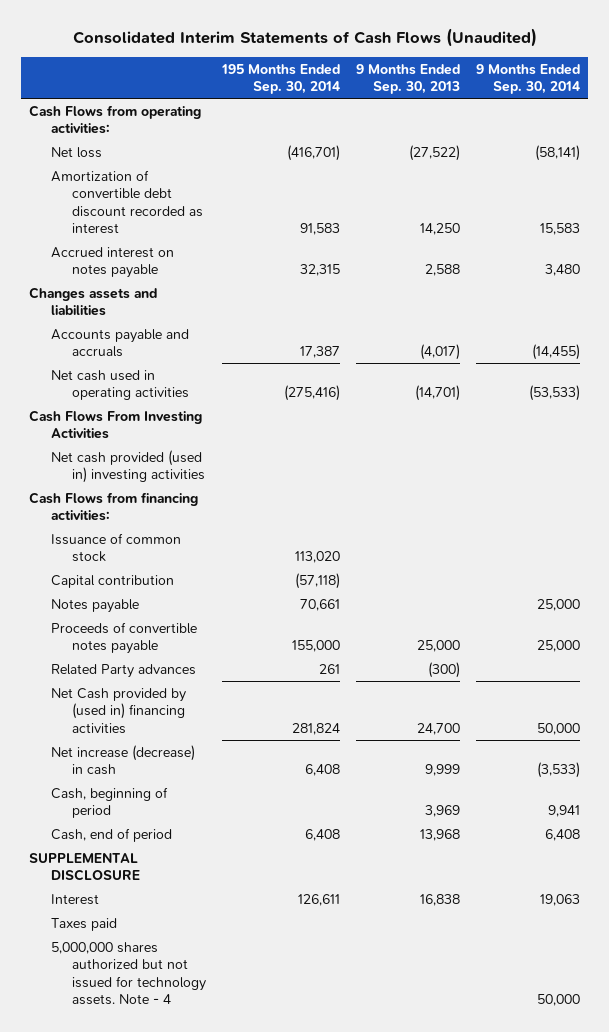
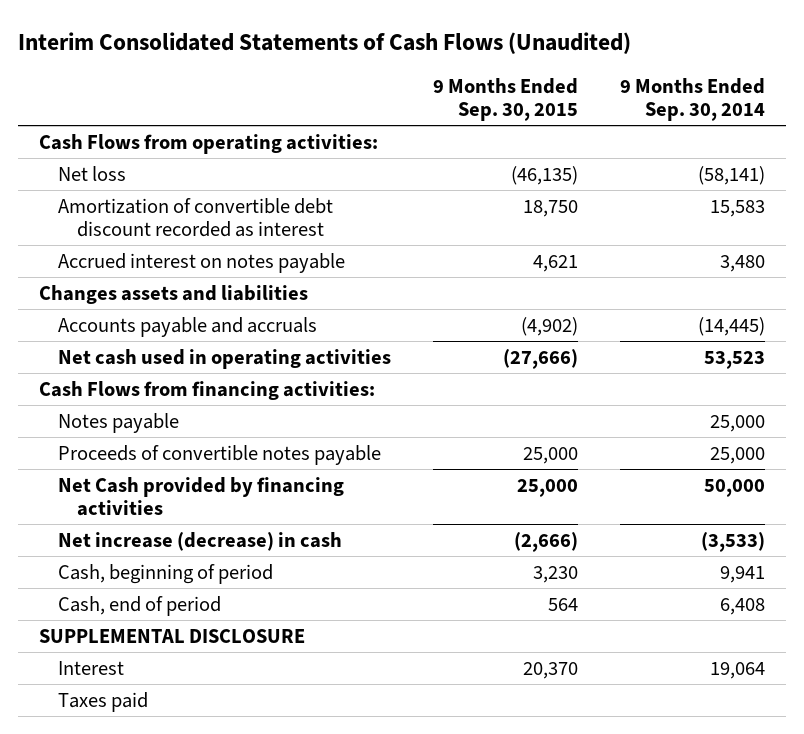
[72,28,537,48] Consolidated Interim Statements of Cash Flows (Unaudited) -> [17,31,631,54] Interim Consolidated Statements of Cash Flows (Unaudited)
[221,63,341,95] 195 Months Ended Sep. 30, 2014 -> none
[356,63,461,95] 9 Months Ended Sep. 30, 2013 -> none
none -> [432,77,578,121] 9 Months Ended Sep. 30, 2015
[29,409,203,440] Cash Flows From Investing Activities -> none
[50,449,206,484] Net cash provided (used in) investing activities -> none
[532,344,581,361] (14,455) -> [697,316,765,336] (14,445)
[529,385,581,402] (53,533) -> [703,350,765,369] 53,523
[50,532,181,563] Issuance of common stock -> none
[50,574,174,588] Capital contribution -> none
[50,663,196,678] Related Party advances -> none
[50,687,186,734] Net Cash provided by (used in) financing activities -> [57,476,344,517] Net Cash provided by financing activities
[540,893,581,906] 19,063 -> [709,661,765,679] 19,064
[50,941,207,1006] 5,000,000 shares authorized but not issued for technology assets. Note - 4 -> none

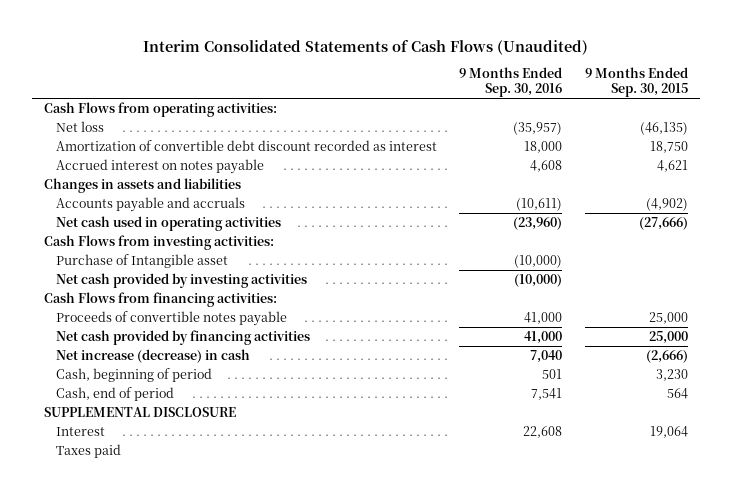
[619,77,765,121] 9 Months Ended Sep. 30, 2014 -> none
none -> [459,67,563,98] 9 Months Ended Sep. 30, 2016
[38,284,308,304] Changes assets and liabilities -> [43,177,241,193] Changes in assets and liabilities
none -> [43,234,274,250] Cash Flows from investing activities:
none -> [55,253,228,268] Purchase of Intangible asset
none -> [55,272,307,288] Net cash provided by investing activities
[57,412,179,433] Notes payable -> none
[57,476,344,517] Net Cash provided by financing activities -> [55,329,310,345] Net cash provided by financing activities
[522,661,578,679] 20,370 -> [650,425,689,438] 19,064

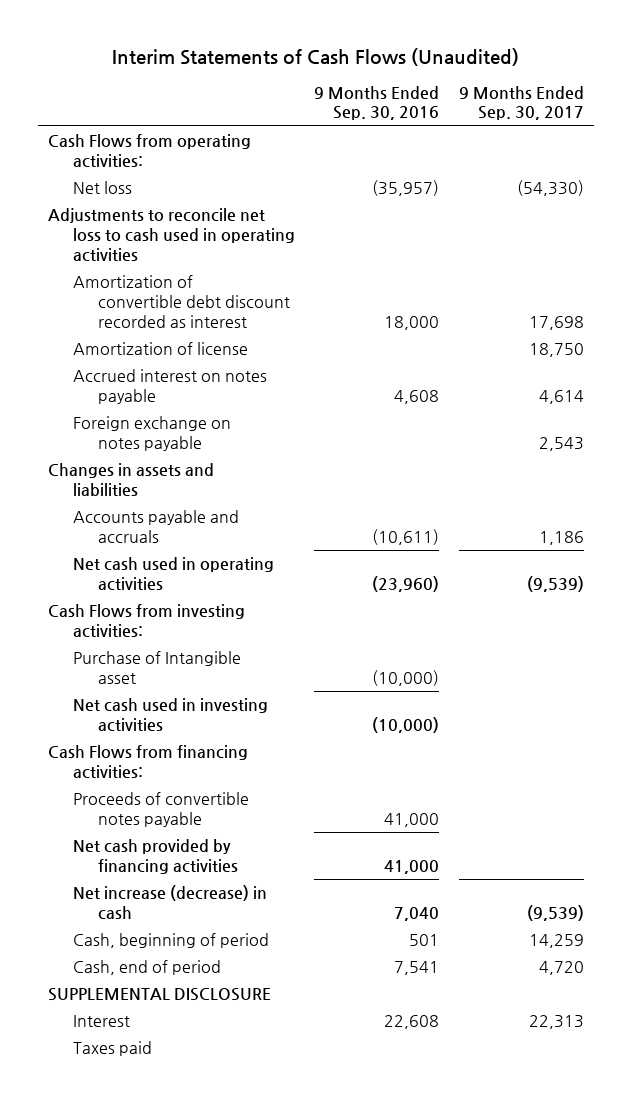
[142,39,588,55] Interim Consolidated Statements of Cash Flows (Unaudited) -> [111,47,519,66] Interim Statements of Cash Flows (Unaudited)
[585,67,689,98] 9 Months Ended Sep. 30, 2015 -> none
none -> [458,85,584,121] 9 Months Ended Sep. 30, 2017
none -> [47,208,295,262] Adjustments to reconcile net loss to cash used in operating activities
none -> [72,342,248,356] Amortization of license
none -> [72,416,231,451] Foreign exchange on notes payable
[55,272,307,288] Net cash provided by investing activities -> [72,698,268,732] Net cash used in investing activities

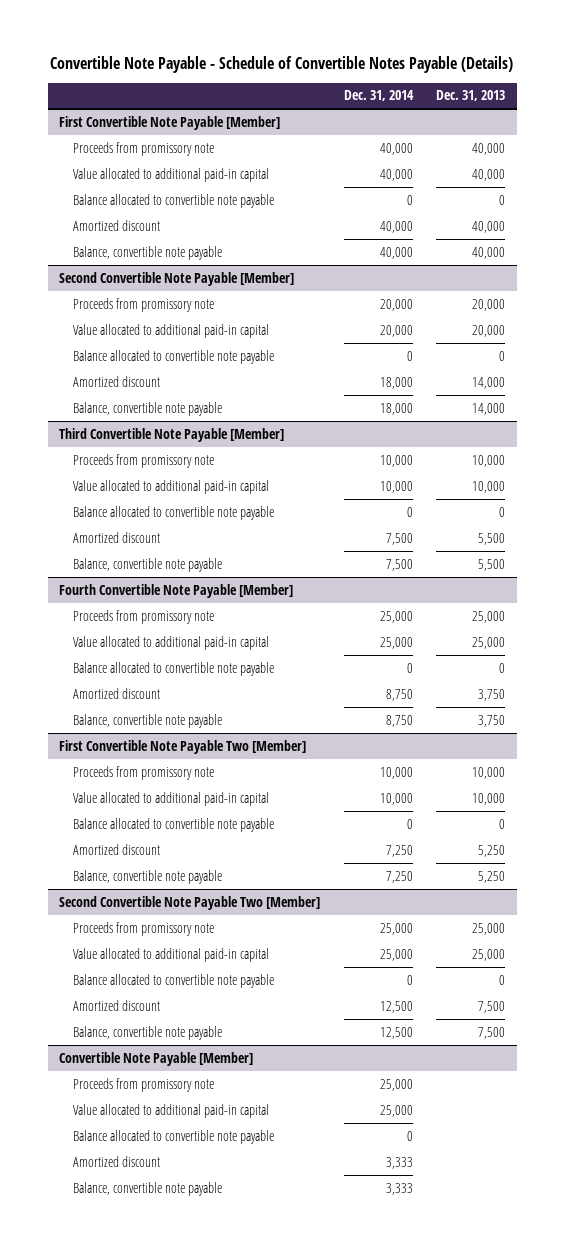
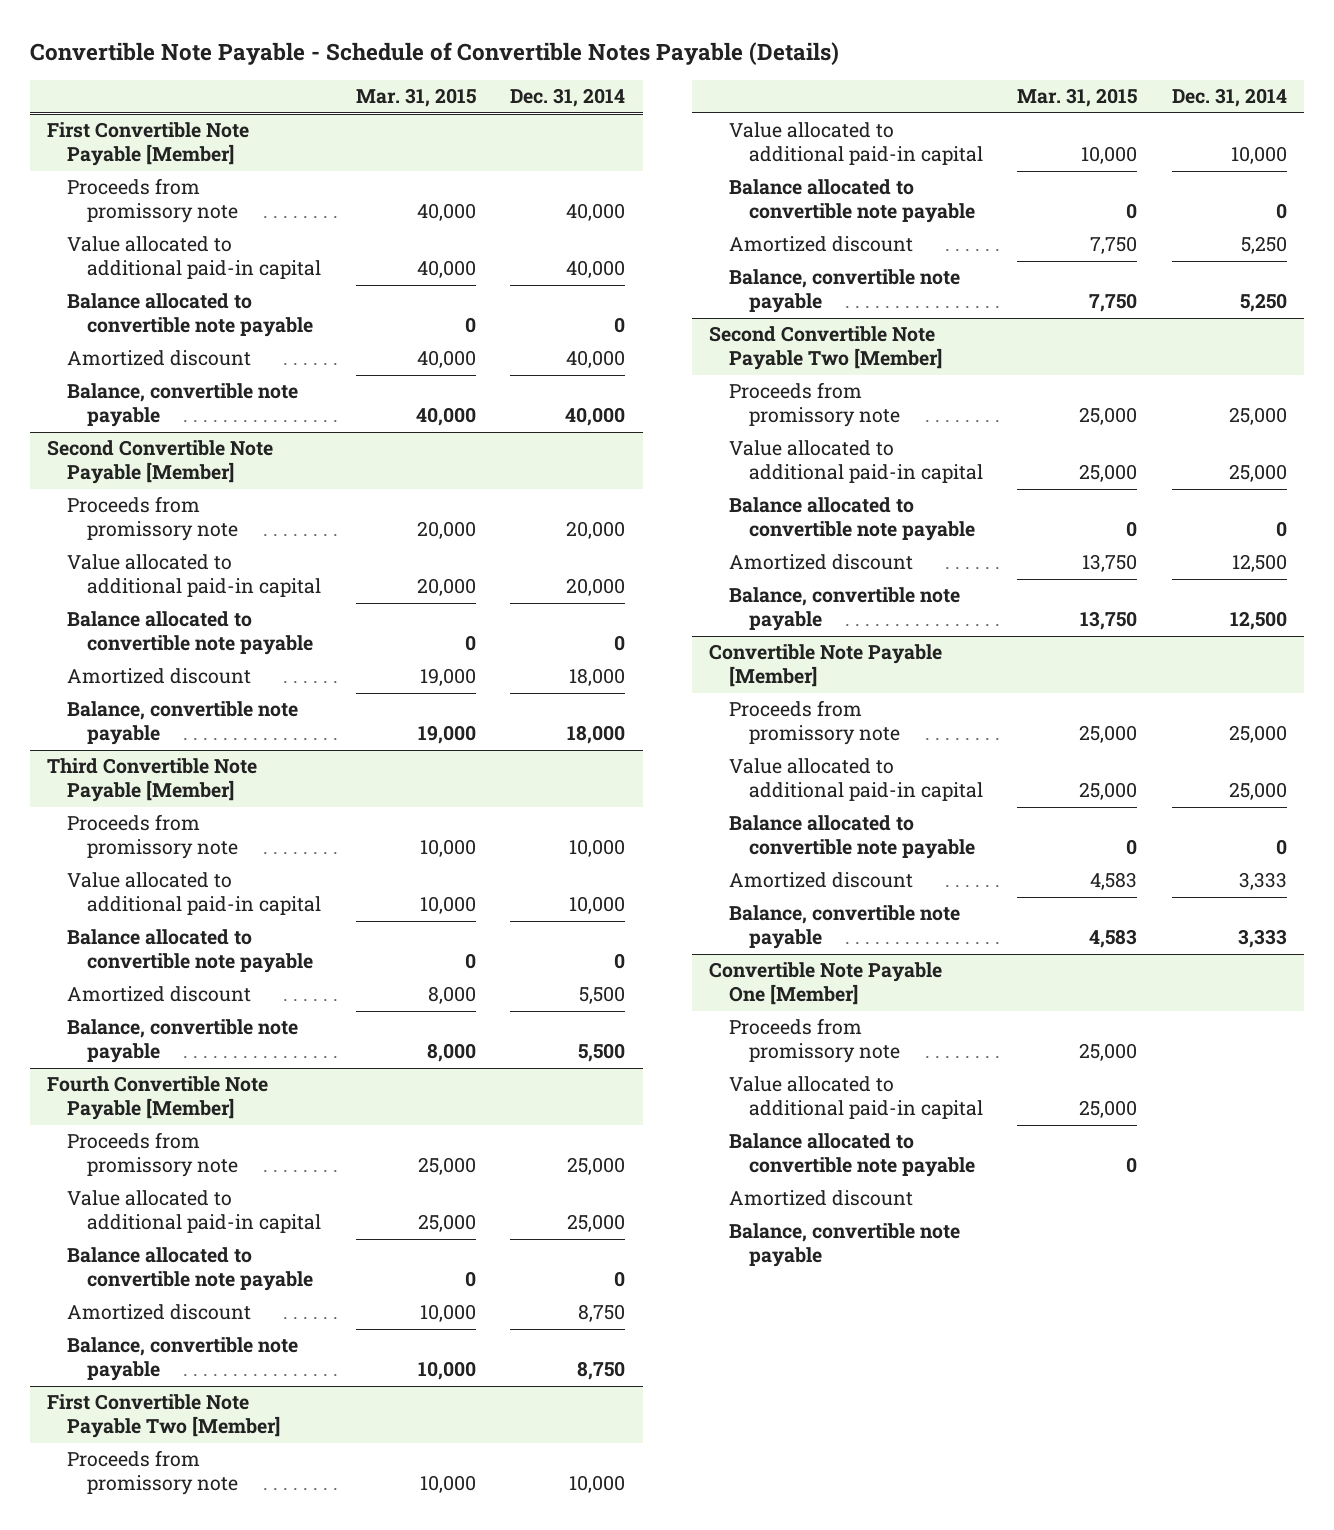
[435,90,505,102] Dec. 31, 2013 -> none
none -> [355,88,476,108] Mar. 31, 2015
[385,532,413,545] 7,500 -> [579,986,626,1005] 5,500
[385,558,413,571] 7,500 -> [578,1043,626,1063] 5,500
[385,844,413,857] 7,250 -> [1240,236,1287,255] 5,250
[385,870,413,883] 7,250 -> [1239,293,1287,313] 5,250
none -> [708,962,942,1006] Convertible Note Payable One [Member]
none -> [728,1018,900,1064] Proceeds from promissory note
none -> [728,1076,983,1120] Value allocated to additional paid-in capital
none -> [728,1133,975,1178] Balance allocated to convertible note payable
none -> [728,1190,913,1207] Amortized discount
none -> [728,1223,960,1268] Balance, convertible note payable

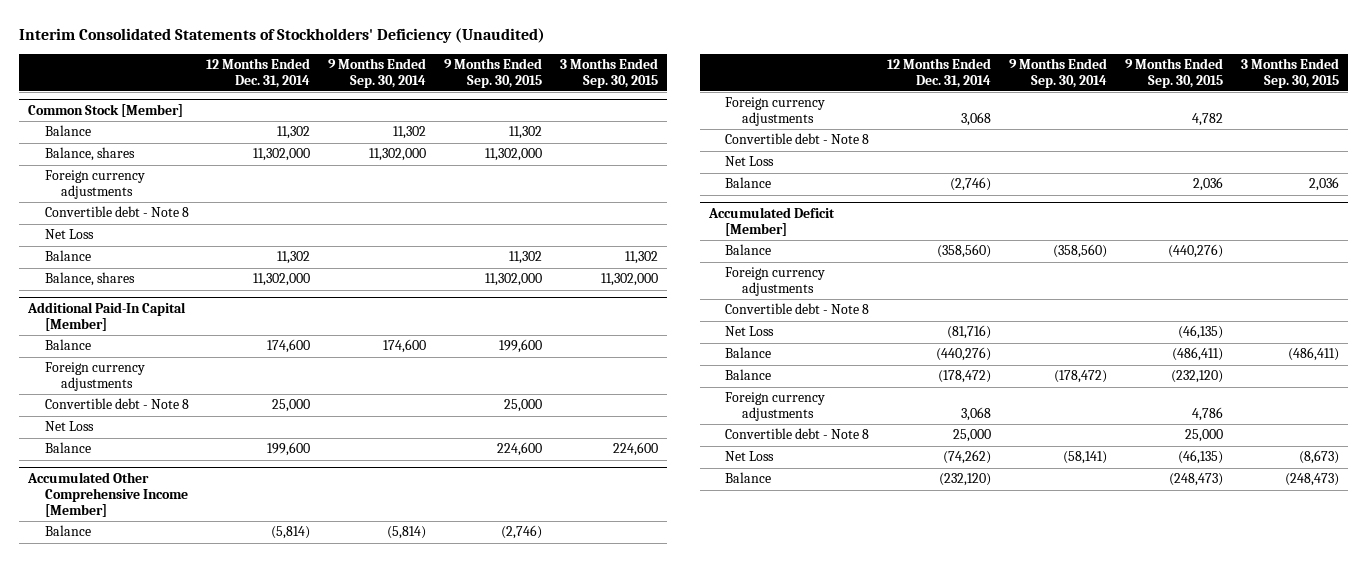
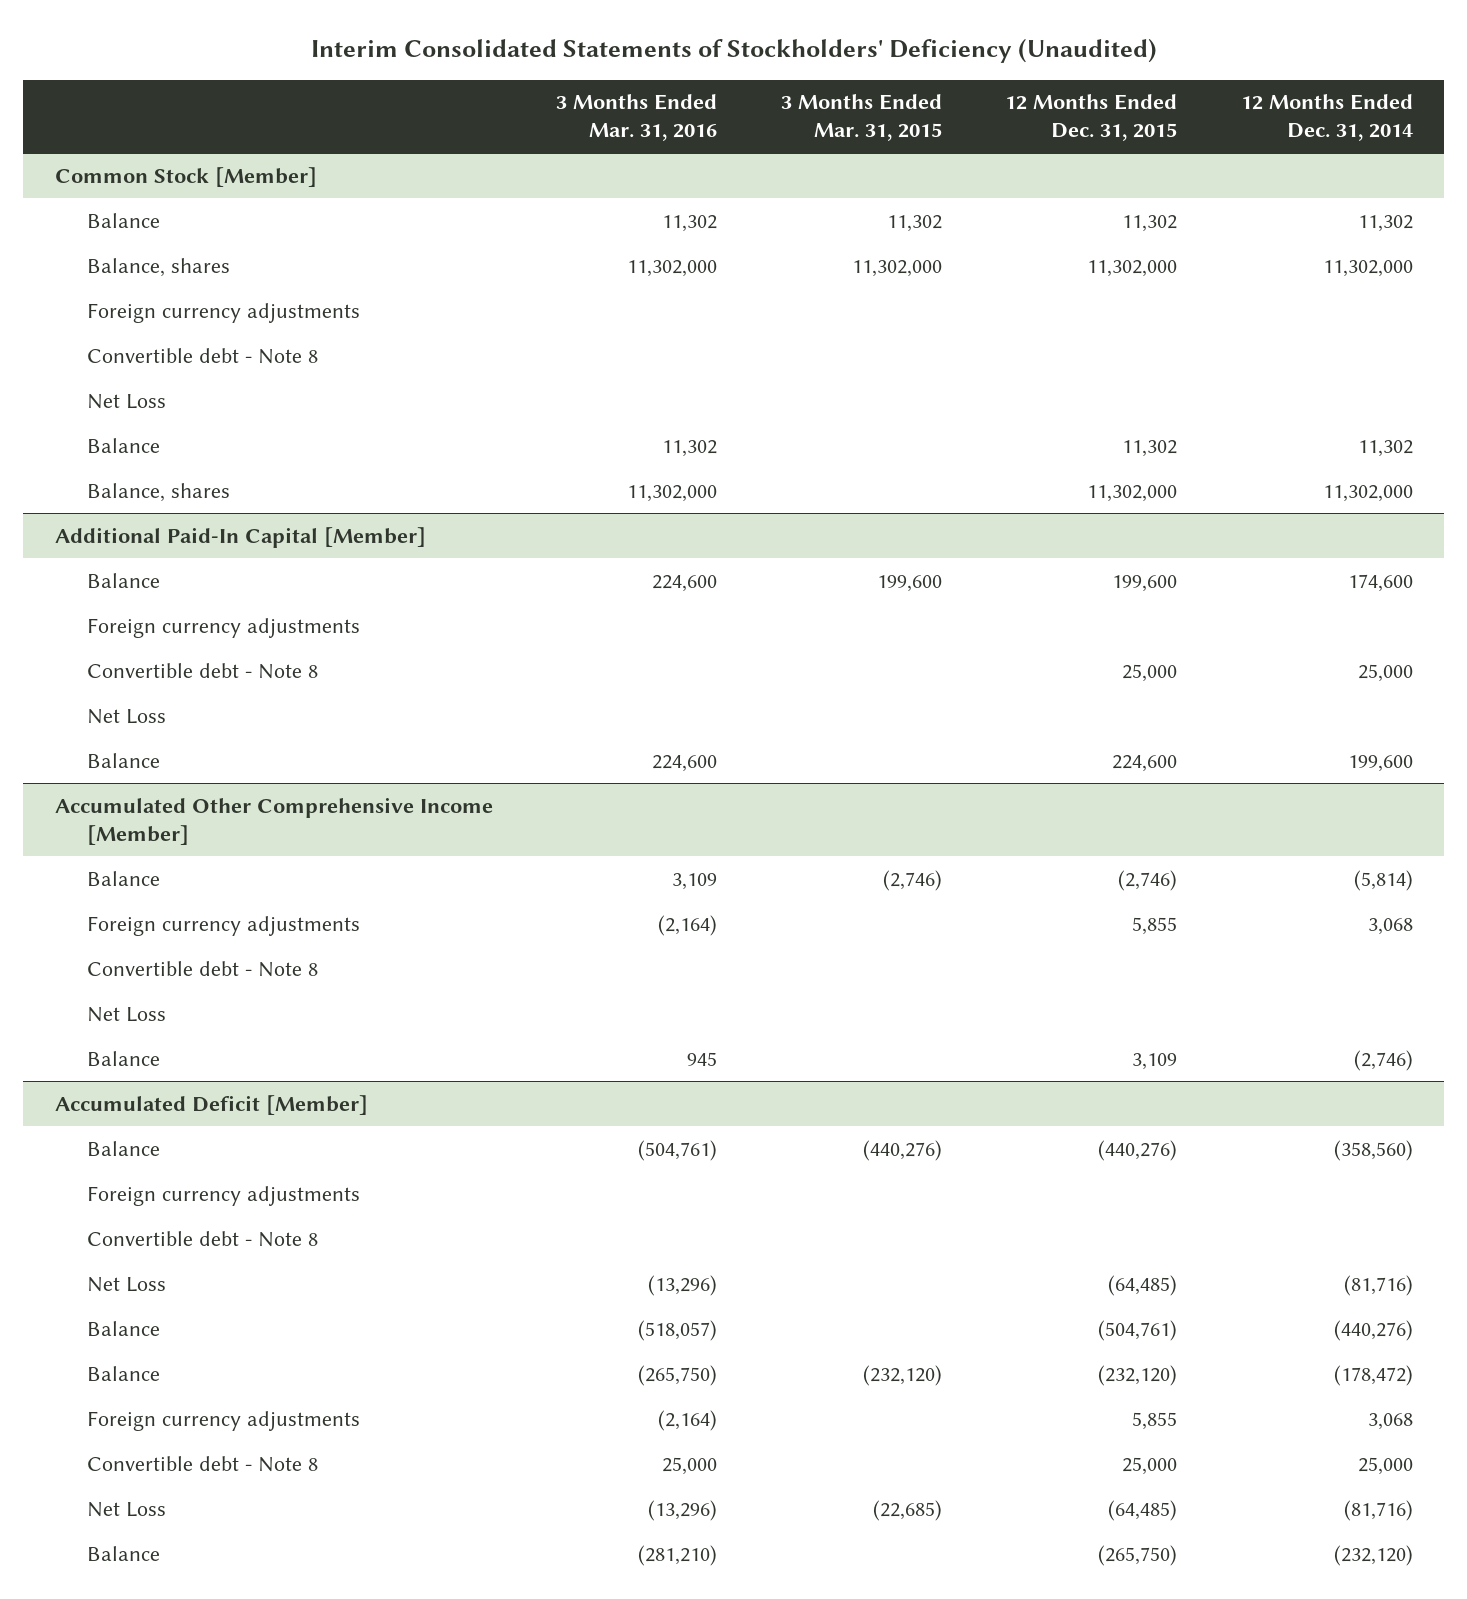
[328,58,427,88] 9 Months Ended Sep. 30, 2014 -> none
[443,58,542,88] 9 Months Ended Sep. 30, 2015 -> none
[559,58,658,88] 3 Months Ended Sep. 30, 2015 -> none
none -> [556,94,718,142] 3 Months Ended Mar. 31, 2016
none -> [780,94,942,142] 3 Months Ended Mar. 31, 2015
none -> [1005,94,1178,142] 12 Months Ended Dec. 31, 2015
[943,450,992,465] (74,262) -> [1343,1499,1413,1521] (81,716)

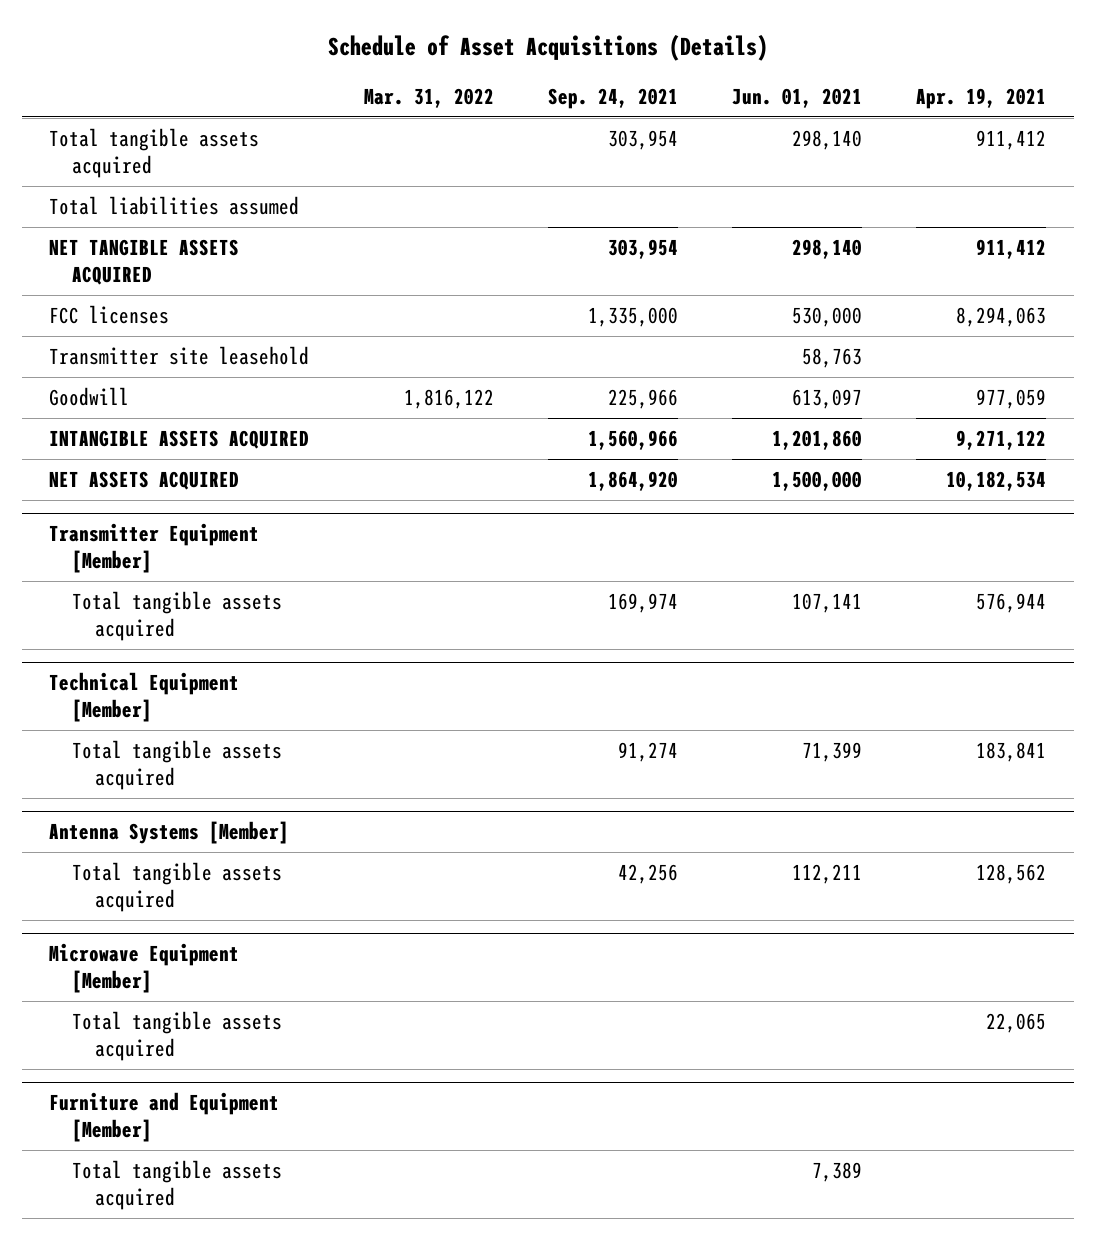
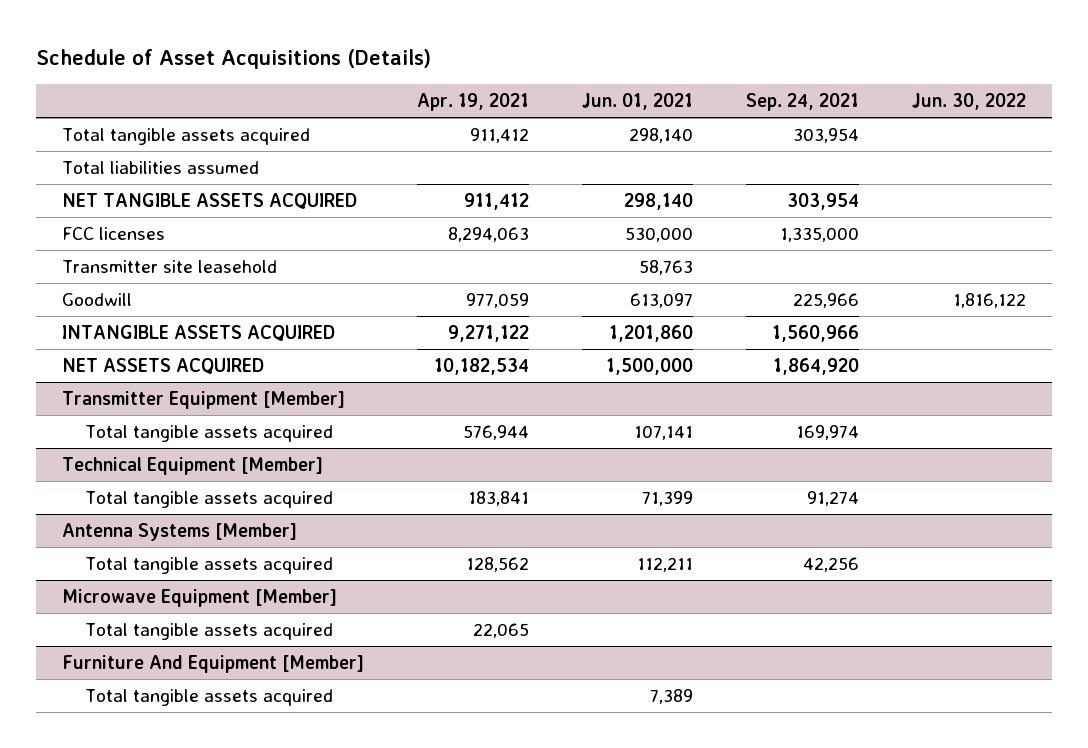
[363,88,494,109] Mar. 31, 2022 -> none
none -> [911,92,1026,110] Jun. 30, 2022
[49,1092,280,1143] Furniture and Equipment [Member] -> [62,655,365,674] Furniture And Equipment [Member]

